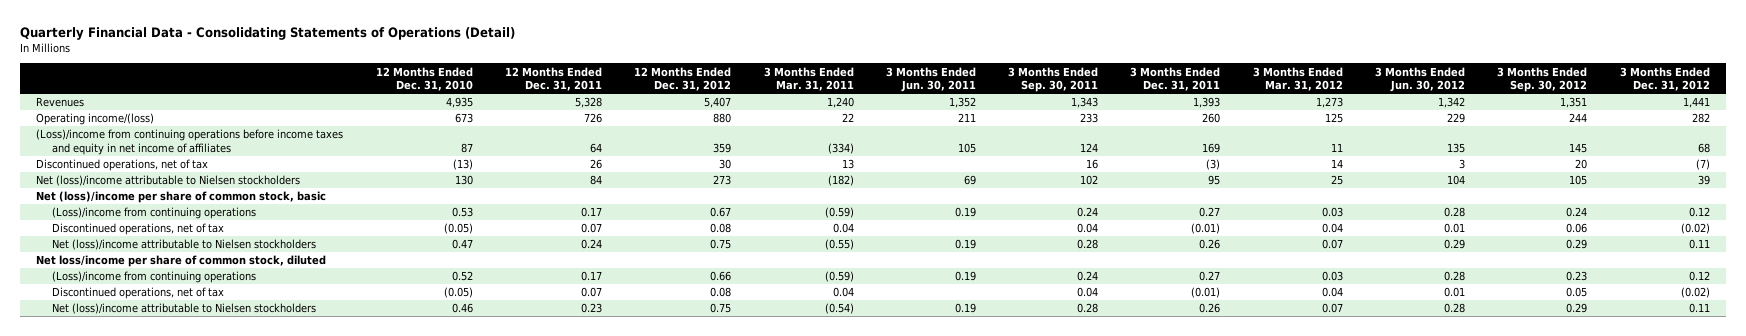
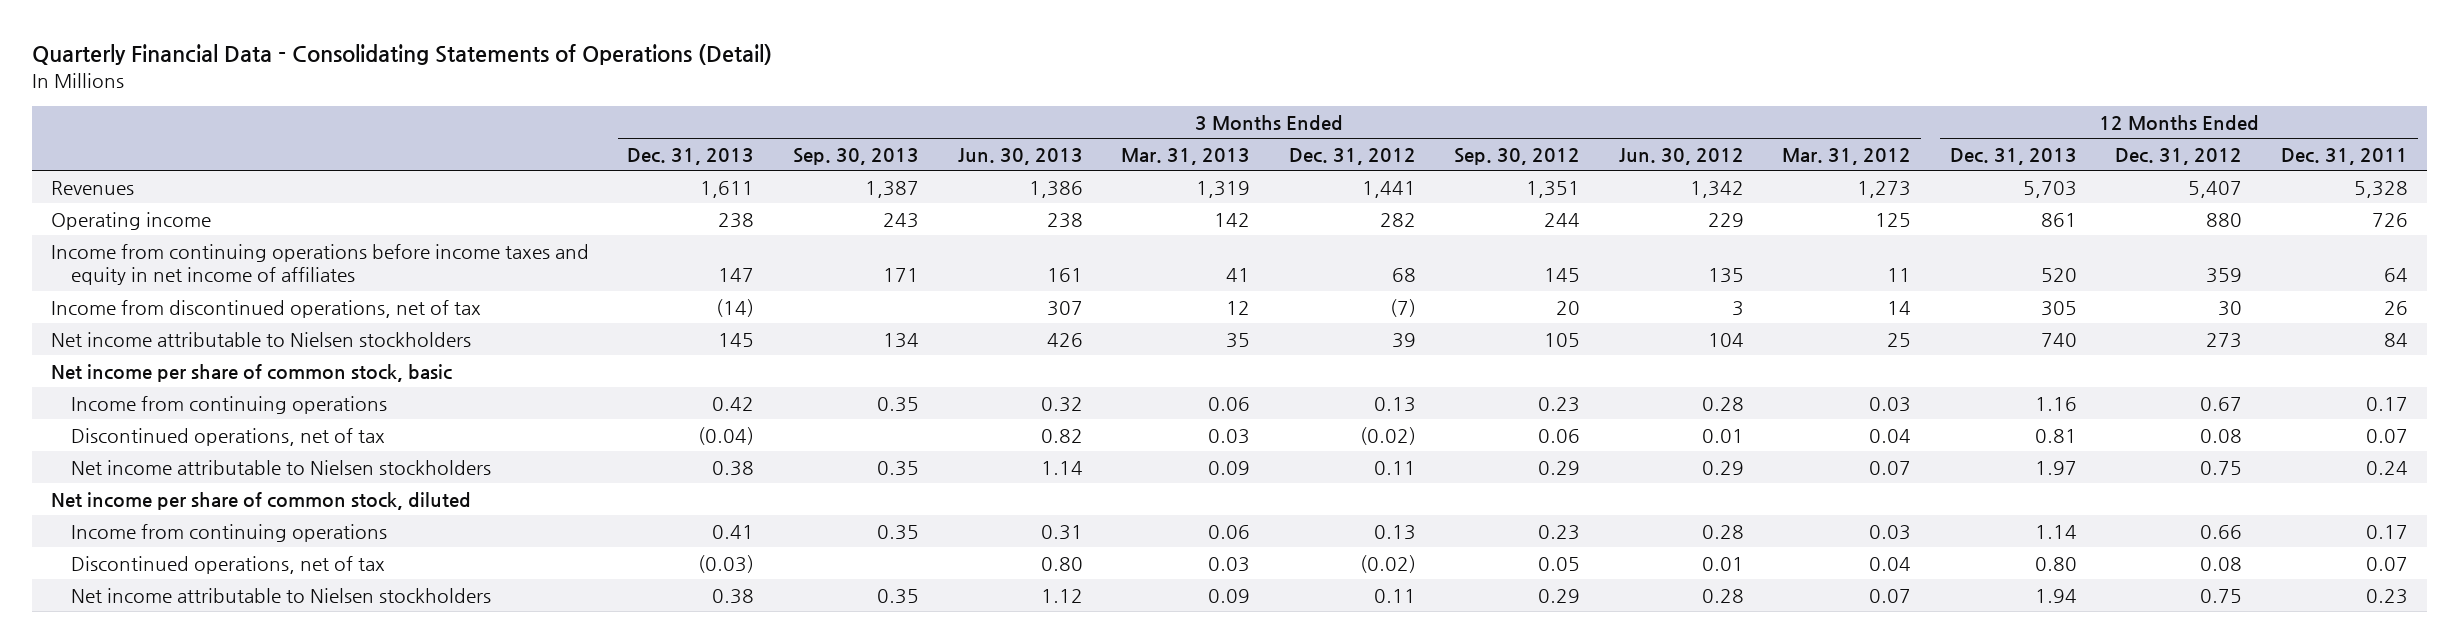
[375,66,473,92] 12 Months Ended Dec. 31, 2010 -> none
[763,66,854,92] 3 Months Ended Mar. 31, 2011 -> none
[885,66,976,93] 3 Months Ended Jun. 30, 2011 -> none
[1008,66,1099,93] 3 Months Ended Sep. 30, 2011 -> none
[1130,66,1221,92] 3 Months Ended Dec. 31, 2011 -> none
none -> [627,147,755,165] Dec. 31, 2013
none -> [792,147,919,165] Sep. 30, 2013
none -> [957,147,1083,165] Jun. 30, 2013
none -> [1121,147,1251,165] Mar. 31, 2013
none -> [1949,147,2077,165] Dec. 31, 2013
[36,113,155,126] Operating income/(loss) -> [50,211,211,230] Operating income
[36,129,344,155] (Loss)/income from continuing operations before income taxes and equity in net income of affiliates -> [50,243,589,286] Income from continuing operations before income taxes and equity in net income of affiliates
[36,159,209,172] Discontinued operations, net of tax -> [50,299,481,318] Income from discontinued operations, net of tax
[36,175,301,187] Net (loss)/income attributable to Nielsen stockholders -> [50,331,471,347] Net income attributable to Nielsen stockholders
[36,191,327,204] Net (loss)/income per share of common stock, basic -> [50,363,452,382] Net income per share of common stock, basic
[51,207,256,220] (Loss)/income from continuing operations -> [71,395,388,414] Income from continuing operations
[1566,207,1588,218] 0.24 -> [1538,396,1581,412] 0.23
[1688,207,1710,218] 0.12 -> [1373,396,1416,412] 0.13
[51,239,316,251] Net (loss)/income attributable to Nielsen stockholders -> [71,459,492,475] Net income attributable to Nielsen stockholders
[36,255,327,268] Net loss/income per share of common stock, diluted -> [50,491,471,510] Net income per share of common stock, diluted
[51,271,256,284] (Loss)/income from continuing operations -> [71,523,388,542] Income from continuing operations
[1688,271,1710,282] 0.12 -> [1373,524,1416,540] 0.13
[51,303,316,315] Net (loss)/income attributable to Nielsen stockholders -> [71,587,492,603] Net income attributable to Nielsen stockholders

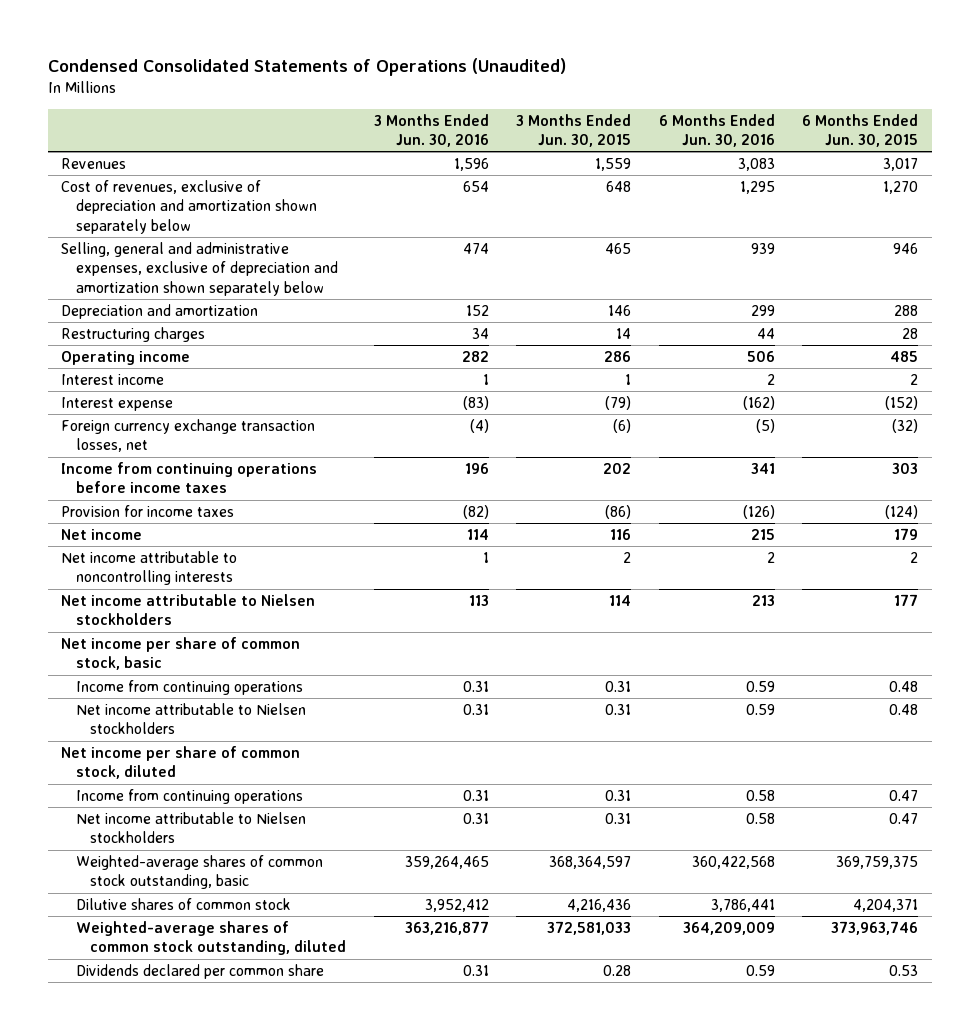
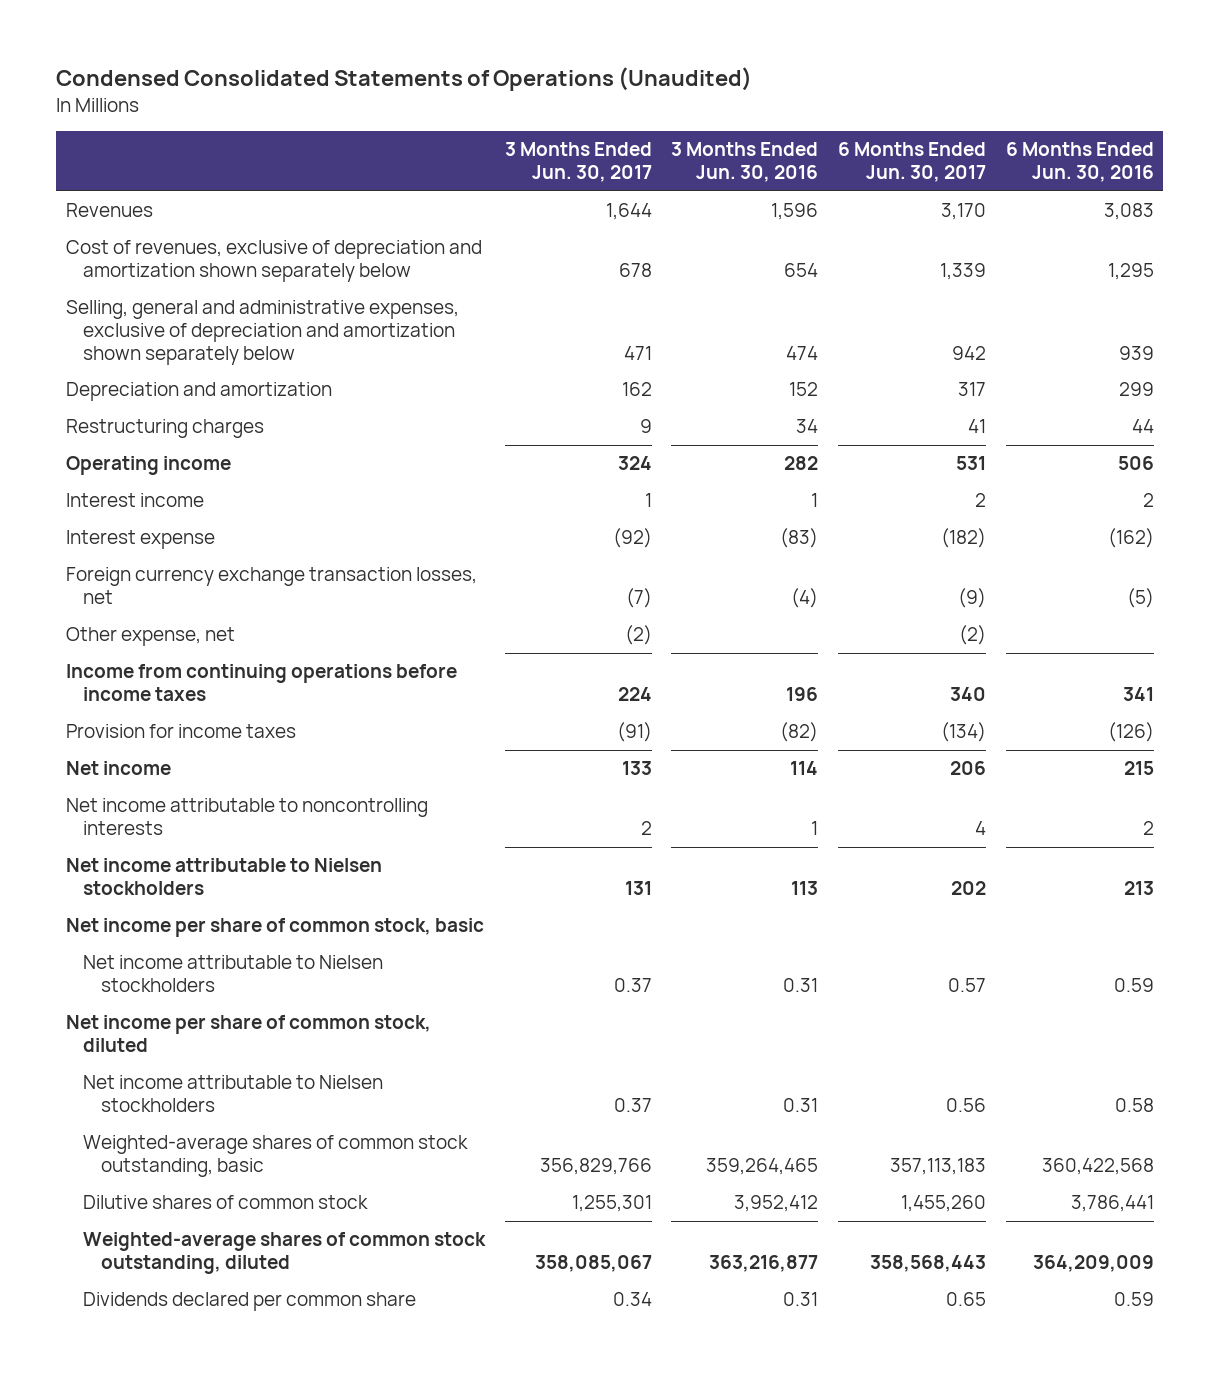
[516,113,632,148] 3 Months Ended Jun. 30, 2015 -> none
[802,113,919,148] 6 Months Ended Jun. 30, 2015 -> none
none -> [504,142,652,183] 3 Months Ended Jun. 30, 2017
none -> [838,142,987,183] 6 Months Ended Jun. 30, 2017
none -> [66,627,236,647] Other expense, net
[75,679,303,695] Income from continuing operations -> none
[75,788,303,804] Income from continuing operations -> none

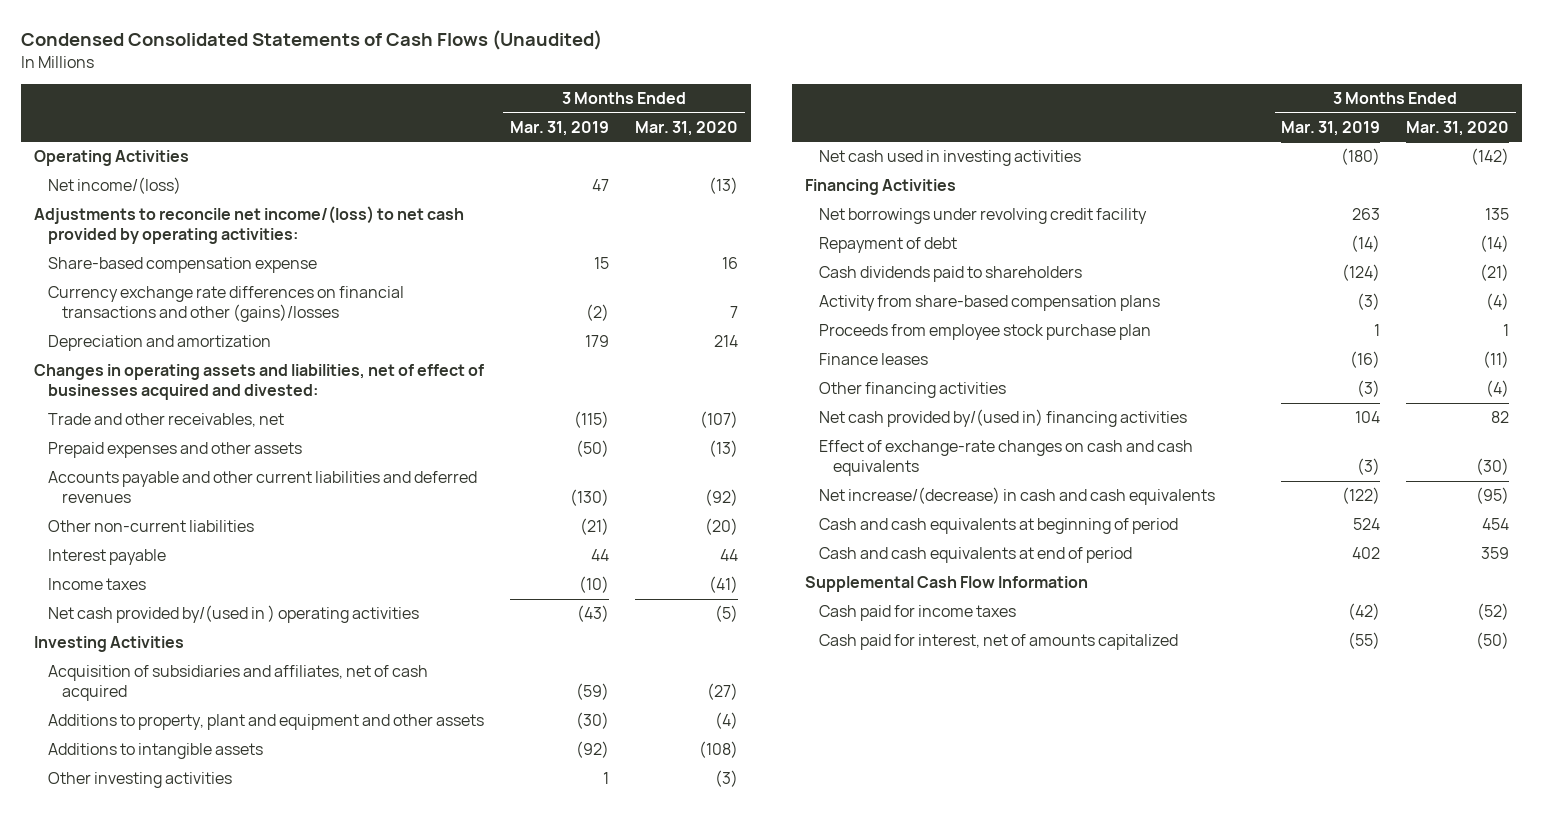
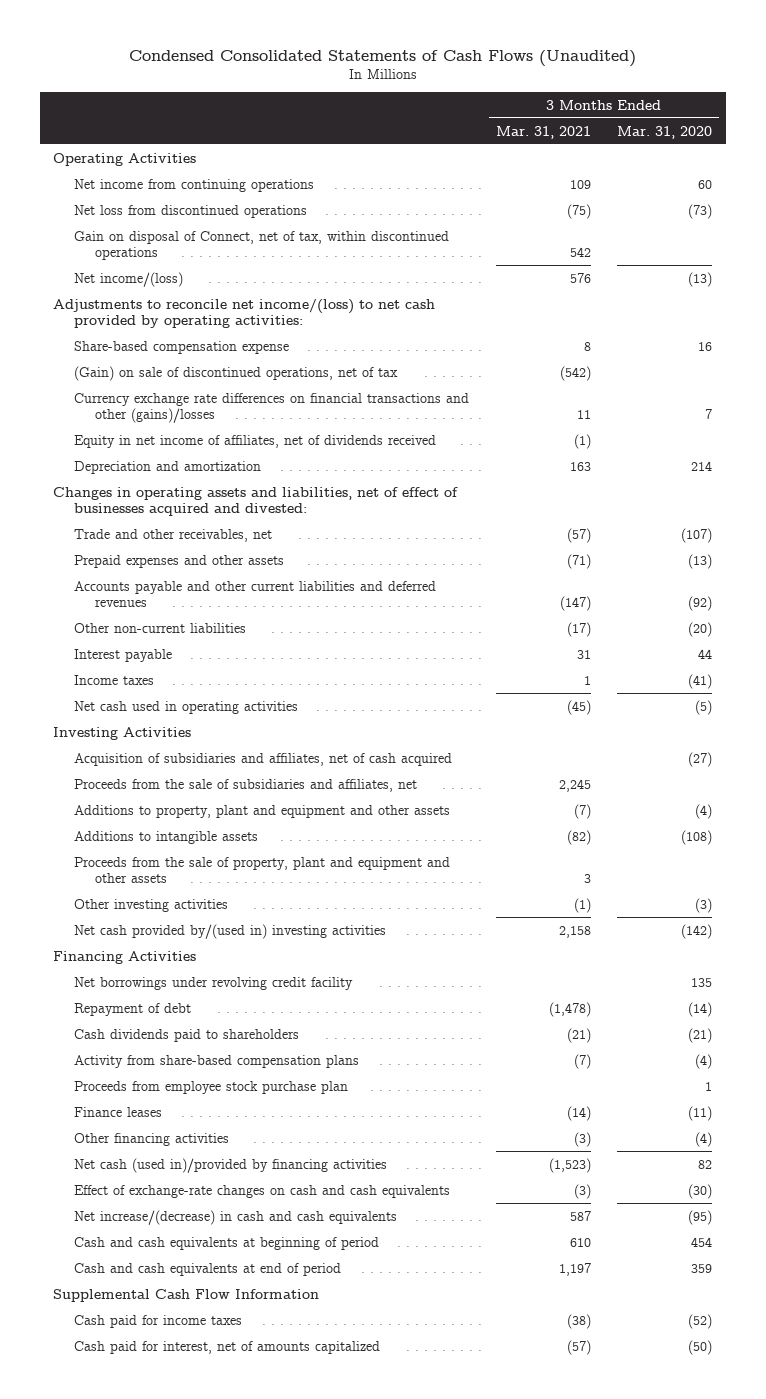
[509,120,609,136] Mar. 31, 2019 -> none
none -> [495,125,591,139] Mar. 31, 2021
none -> [74,178,315,192] Net income from continuing operations
none -> [74,204,308,218] Net loss from discontinued operations
none -> [74,230,450,261] Gain on disposal of Connect, net of tax, within discontinued operations
none -> [74,365,399,381] (Gain) on sale of discontinued operations, net of tax
none -> [74,434,437,448] Equity in net income of affiliates, net of dividends received
[47,605,419,624] Net cash provided by/(used in ) operating activities -> [74,700,299,714] Net cash used in operating activities
none -> [74,778,418,792] Proceeds from the sale of subsidiaries and affiliates, net
none -> [74,856,451,884] Proceeds from the sale of property, plant and equipment and other assets
[818,150,1081,167] Net cash used in investing activities -> [74,923,387,939] Net cash provided by/(used in) investing activities
[818,409,1187,428] Net cash provided by/(used in) financing activities -> [74,1157,388,1173] Net cash (used in)/provided by financing activities

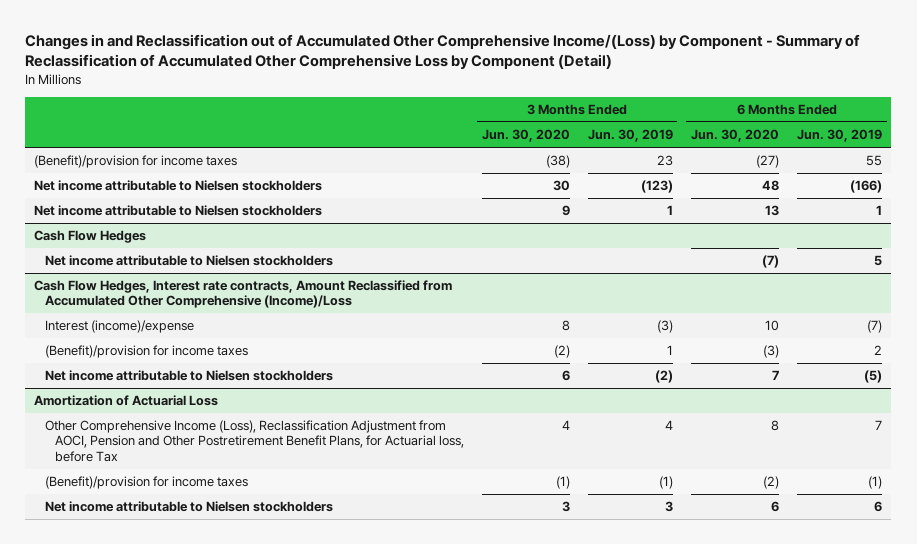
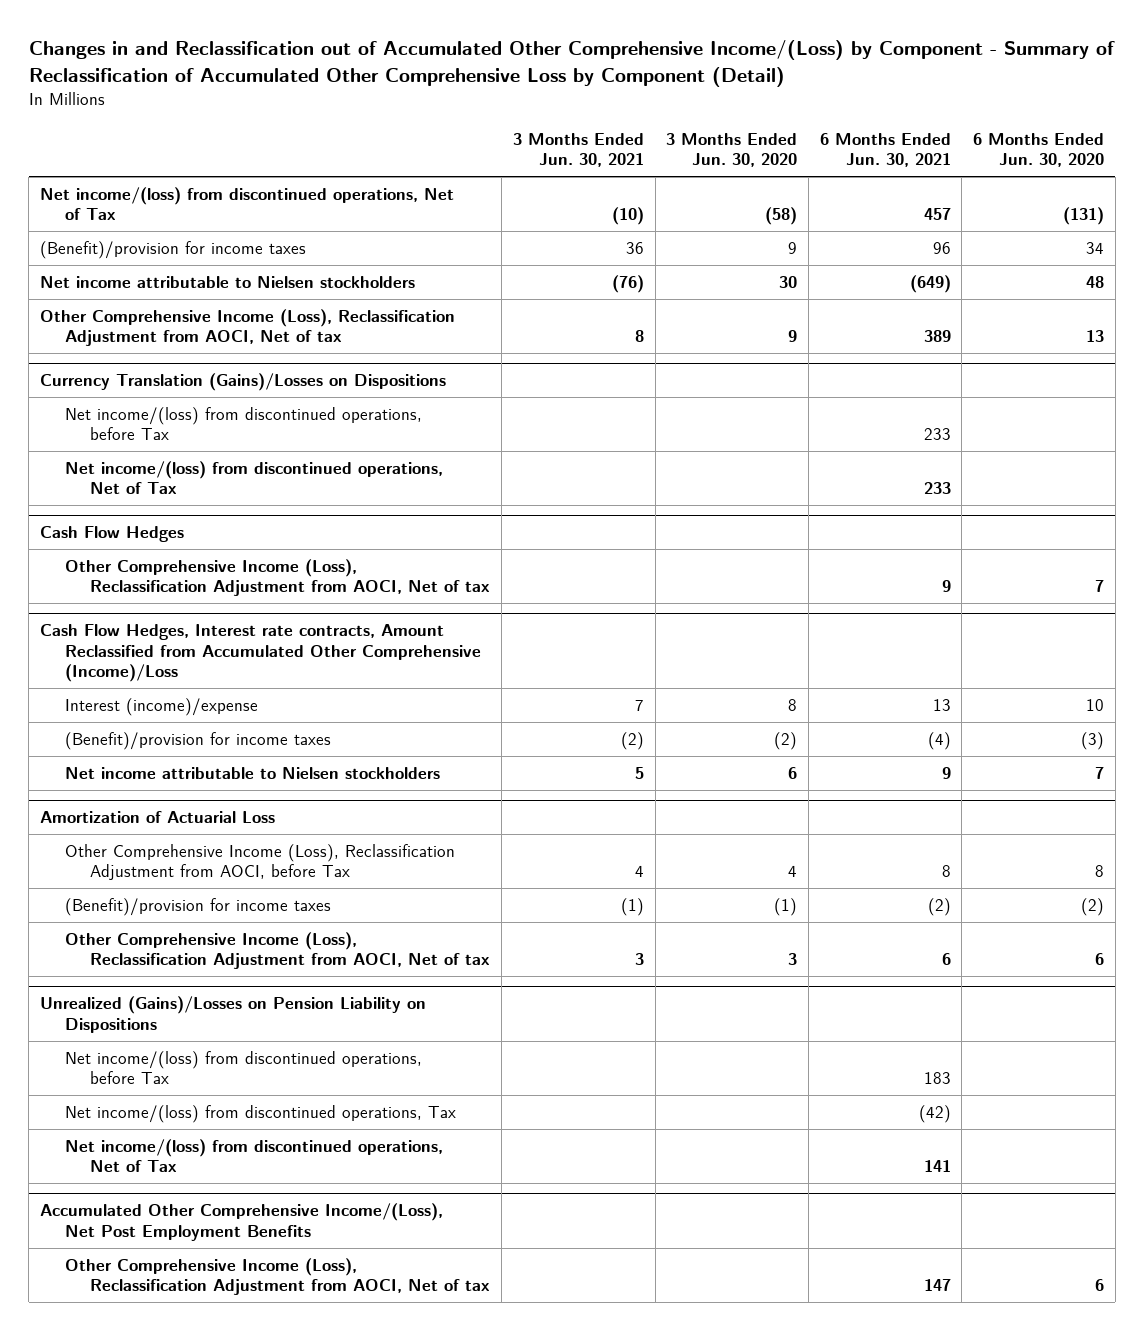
[587,129,673,143] Jun. 30, 2019 -> none
[797,129,883,143] Jun. 30, 2019 -> none
none -> [512,132,644,168] 3 Months Ended Jun. 30, 2021
none -> [819,132,951,168] 6 Months Ended Jun. 30, 2021
none -> [40,186,455,221] Net income/(loss) from discontinued operations, Net of Tax
[545,155,570,169] (38) -> [788,241,798,254] 9
[755,155,779,169] (27) -> [1086,241,1105,254] 34
[34,205,323,217] Net income attributable to Nielsen stockholders -> [40,308,456,347] Other Comprehensive Income (Loss), Reclassification Adjustment from AOCI, Net of tax
none -> [40,373,447,392] Currency Translation (Gains)/Losses on Dispositions
none -> [65,406,423,441] Net income/(loss) from discontinued operations, before Tax
none -> [65,460,444,495] Net income/(loss) from discontinued operations, Net of Tax
[44,255,333,267] Net income attributable to Nielsen stockholders -> none
none -> [65,558,491,597] Other Comprehensive Income (Loss), Reclassification Adjustment from AOCI, Net of tax
[44,420,464,462] Other Comprehensive Income (Loss), Reclassification Adjustment from AOCI, Pension and Other Postretirement Benefit Plans, for Actuarial loss, before Tax -> [65,843,456,881] Other Comprehensive Income (Loss), Reclassification Adjustment from AOCI, before Tax
[44,501,333,513] Net income attributable to Nielsen stockholders -> [65,931,491,970] Other Comprehensive Income (Loss), Reclassification Adjustment from AOCI, Net of tax
none -> [40,996,427,1033] Unrealized (Gains)/Losses on Pension Liability on Dispositions
none -> [65,1050,423,1085] Net income/(loss) from discontinued operations, before Tax
none -> [65,1104,457,1123] Net income/(loss) from discontinued operations, Tax
none -> [65,1138,444,1173] Net income/(loss) from discontinued operations, Net of Tax
none -> [40,1203,444,1241] Accumulated Other Comprehensive Income/(Loss), Net Post Employment Benefits
none -> [65,1257,491,1296] Other Comprehensive Income (Loss), Reclassification Adjustment from AOCI, Net of tax

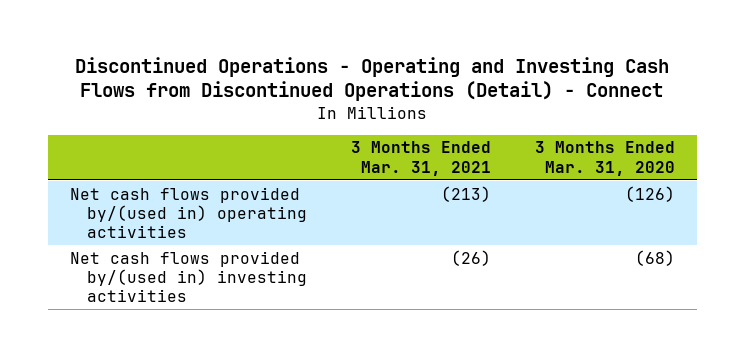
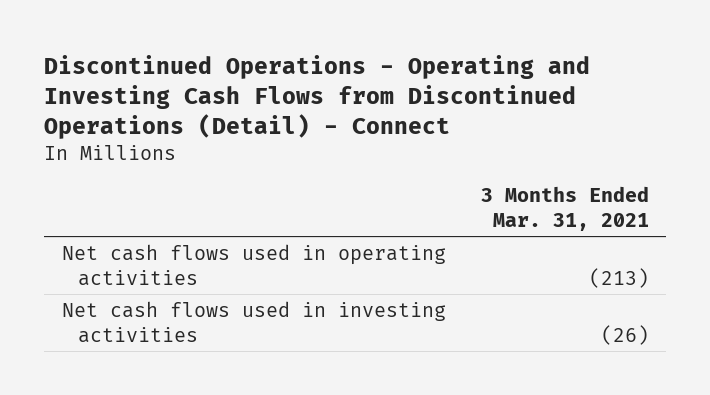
[535,141,676,176] 3 Months Ended Mar. 31, 2020 -> none
[69,186,307,239] Net cash flows provided by/(used in) operating activities -> [61,243,446,286] Net cash flows used in operating activities
[69,250,307,303] Net cash flows provided by/(used in) investing activities -> [61,300,446,343] Net cash flows used in investing activities

